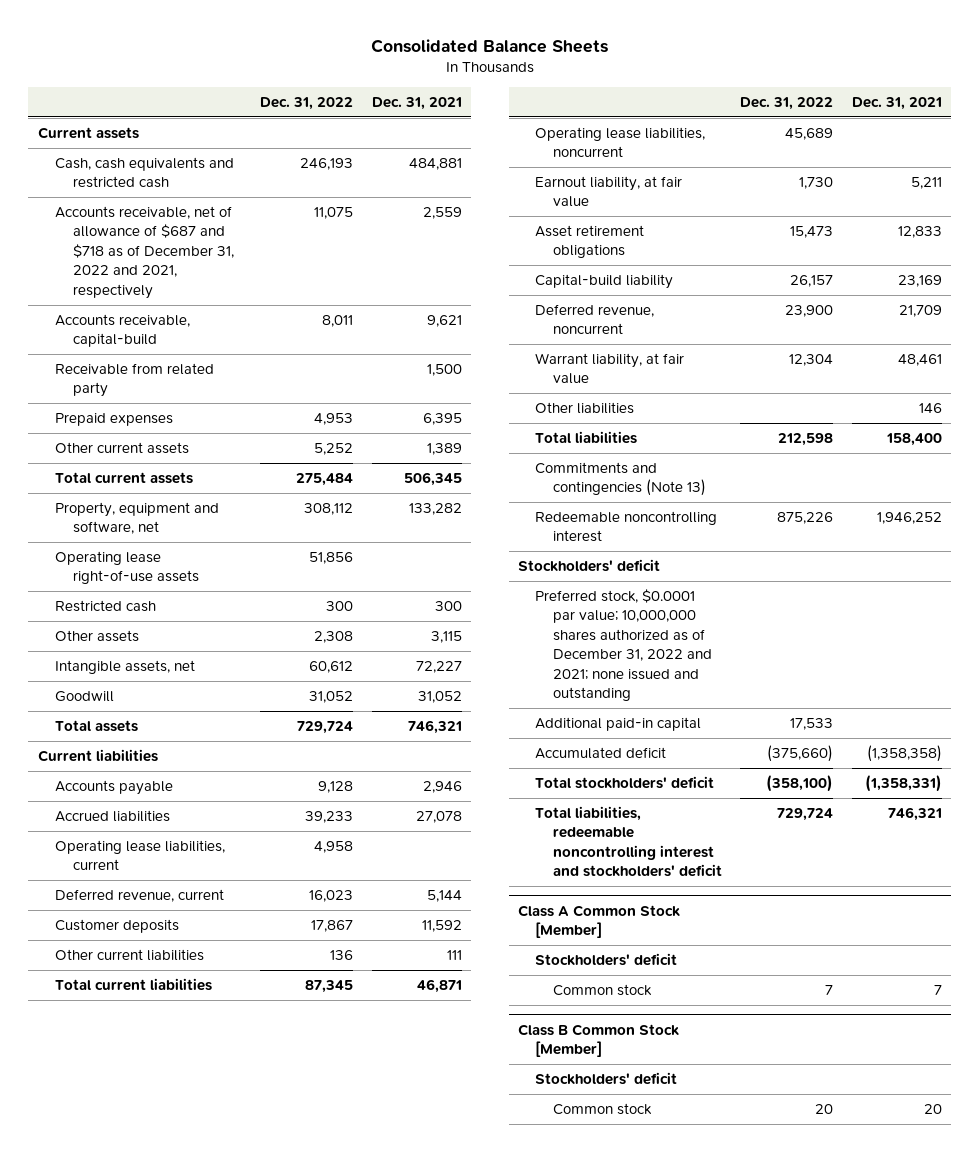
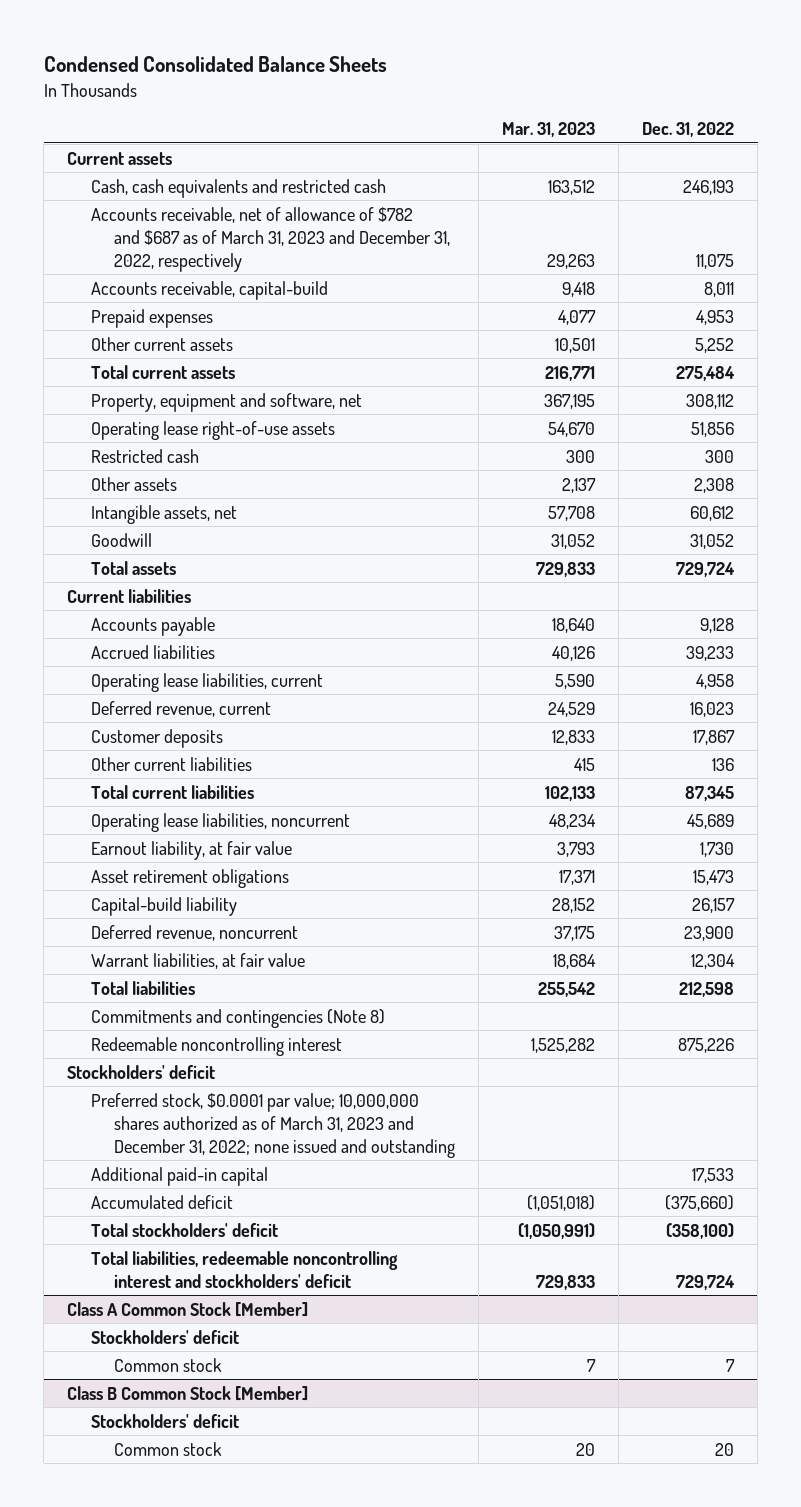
[370,38,608,53] Consolidated Balance Sheets -> [43,56,387,73] Condensed Consolidated Balance Sheets
[371,97,462,111] Dec. 31, 2021 -> none
none -> [501,122,595,138] Mar. 31, 2023
[55,206,234,299] Accounts receivable, net of allowance of $687 and $718 as of December 31, 2022 and 2021, respectively -> [90,206,450,272] Accounts receivable, net of allowance of $782 and $687 as of March 31, 2023 and December 31, 2022, respectively
[55,363,215,398] Receivable from related party -> none
[535,402,635,415] Other liabilities -> none
[535,353,685,385] Warrant liability, at fair value -> [90,952,305,969] Warrant liabilities, at fair value
[535,462,706,497] Commitments and contingencies (Note 13) -> [90,1008,385,1028] Commitments and contingencies (Note 8)
[535,589,712,702] Preferred stock, $0.0001 par value; 10,000,000 shares authorized as of December 31, 2022 and 2021; none issued and outstanding -> [90,1092,455,1158] Preferred stock, $0.0001 par value; 10,000,000 shares authorized as of March 31, 2023 and December 31, 2022; none issued and outstanding

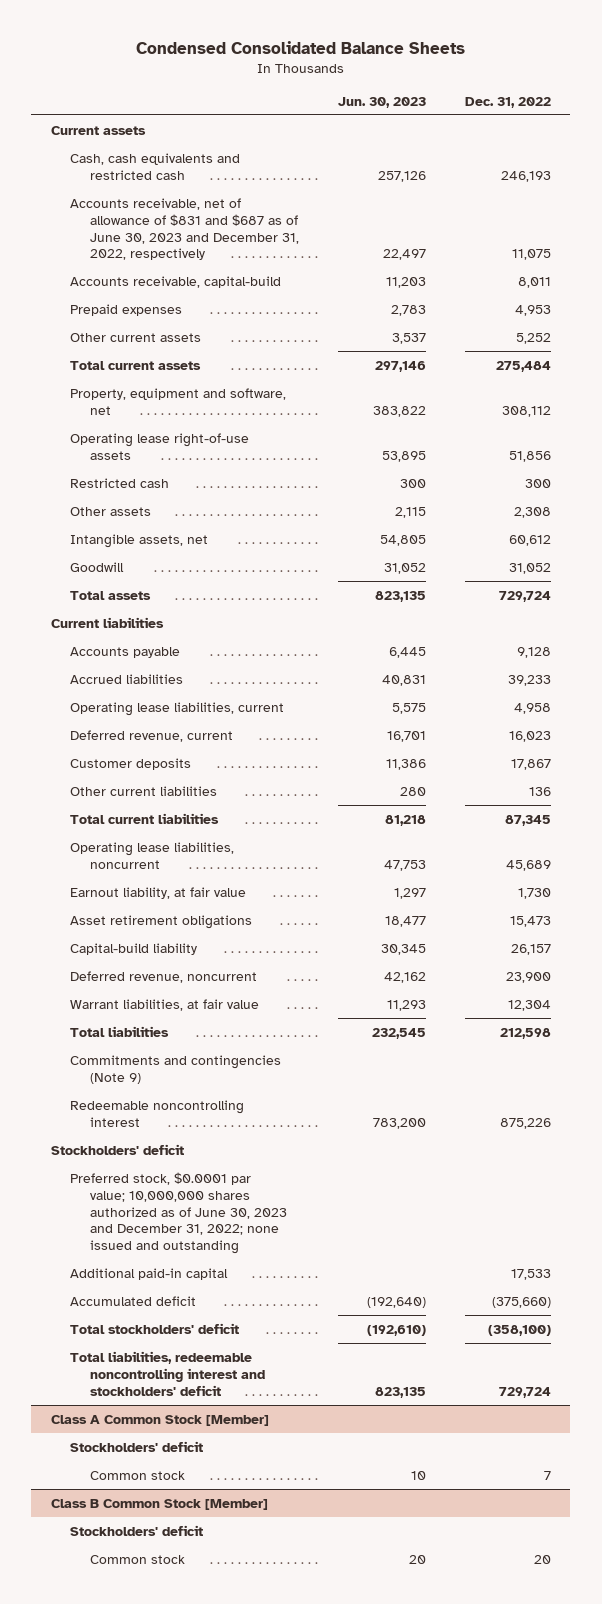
[501,122,595,138] Mar. 31, 2023 -> none
none -> [337,96,426,108] Jun. 30, 2023
[90,206,450,272] Accounts receivable, net of allowance of $782 and $687 as of March 31, 2023 and December 31, 2022, respectively -> [70,197,299,261] Accounts receivable, net of allowance of $831 and $687 as of June 30, 2023 and December 31, 2022, respectively
[90,1008,385,1028] Commitments and contingencies (Note 8) -> [70,1054,282,1084] Commitments and contingencies (Note 9)
[90,1092,455,1158] Preferred stock, $0.0001 par value; 10,000,000 shares authorized as of March 31, 2023 and December 31, 2022; none issued and outstanding -> [70,1171,287,1255] Preferred stock, $0.0001 par value; 10,000,000 shares authorized as of June 30, 2023 and December 31, 2022; none issued and outstanding

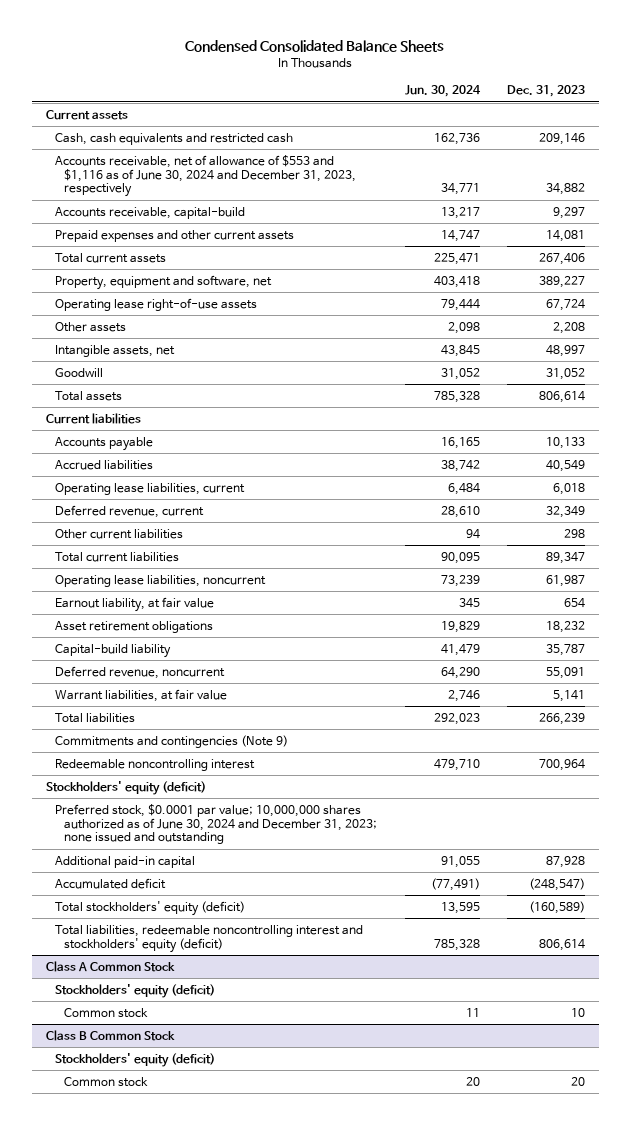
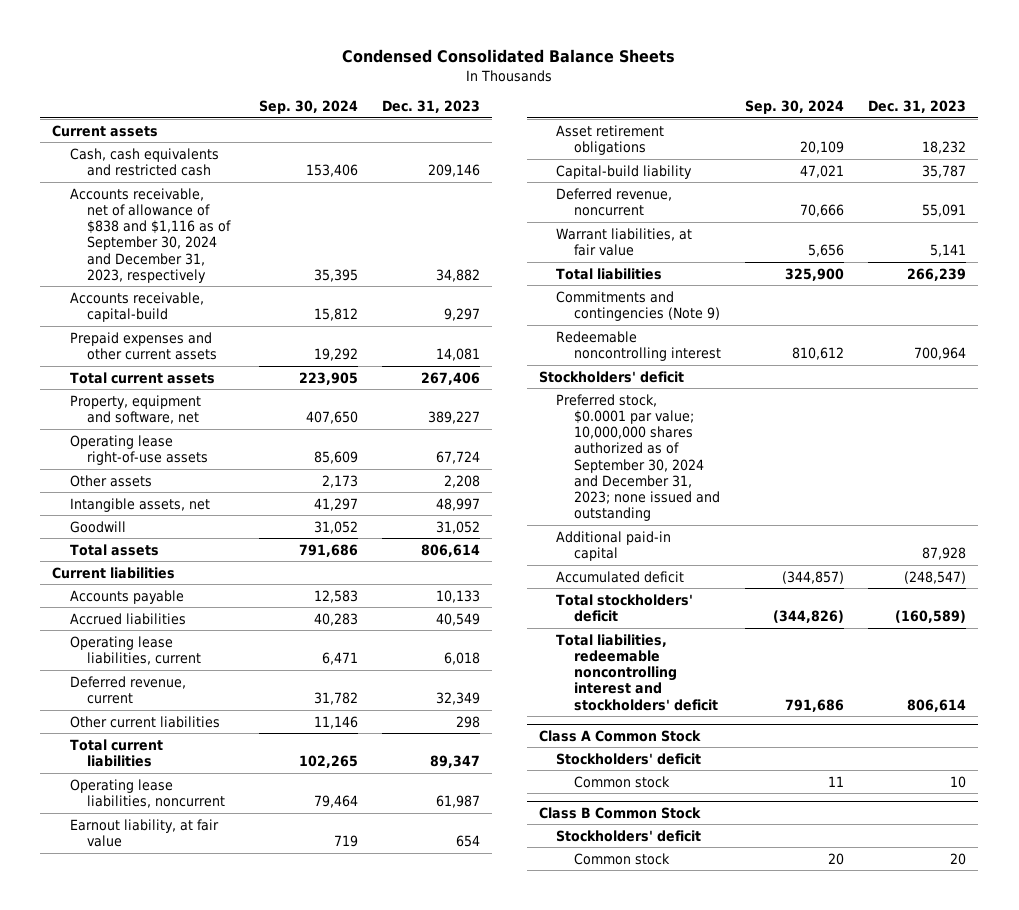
[404,85,481,98] Jun. 30, 2024 -> none
none -> [258,100,358,115] Sep. 30, 2024
[54,154,357,198] Accounts receivable, net of allowance of $553 and $1,116 as of June 30, 2024 and December 31, 2023, respectively -> [69,187,232,283] Accounts receivable, net of allowance of $838 and $1,116 as of September 30, 2024 and December 31, 2023, respectively
[45,780,206,795] Stockholders' equity (deficit) -> [538,370,684,383] Stockholders' deficit
[54,803,378,845] Preferred stock, $0.0001 par value; 10,000,000 shares authorized as of June 30, 2024 and December 31, 2023; none issued and outstanding -> [556,393,720,522] Preferred stock, $0.0001 par value; 10,000,000 shares authorized as of September 30, 2024 and December 31, 2023; none issued and outstanding
[54,900,245,916] Total stockholders' equity (deficit) -> [556,593,694,622] Total stockholders' deficit
[54,924,363,953] Total liabilities, redeemable noncontrolling interest and stockholders' equity (deficit) -> [556,633,718,711] Total liabilities, redeemable noncontrolling interest and stockholders' deficit
[54,983,215,998] Stockholders' equity (deficit) -> [556,752,702,765] Stockholders' deficit
[54,1052,215,1067] Stockholders' equity (deficit) -> [556,829,702,842] Stockholders' deficit

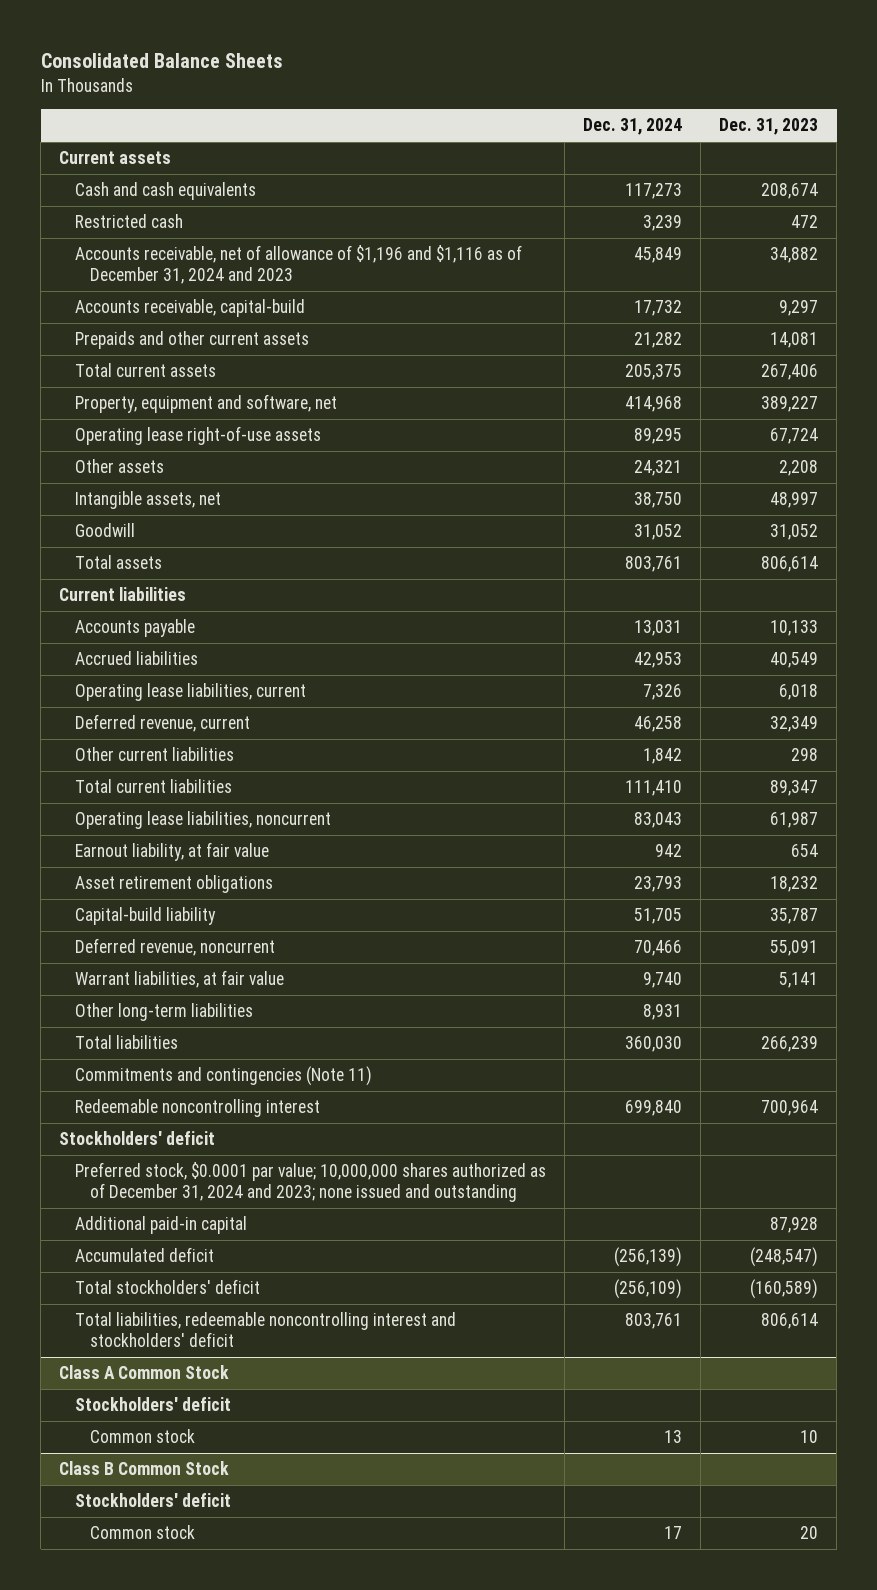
[342,48,676,63] Condensed Consolidated Balance Sheets -> [40,52,283,68] Consolidated Balance Sheets
[258,100,358,115] Sep. 30, 2024 -> none
none -> [582,118,682,136] Dec. 31, 2024
[69,147,219,176] Cash, cash equivalents and restricted cash -> [74,182,256,201] Cash and cash equivalents
[427,163,480,177] 209,146 -> [760,183,818,200] 208,674
none -> [74,214,183,229] Restricted cash
[69,187,232,283] Accounts receivable, net of allowance of $838 and $1,116 as of September 30, 2024 and December 31, 2023, respectively -> [74,245,522,284] Accounts receivable, net of allowance of $1,196 and $1,116 as of December 31, 2024 and 2023
[69,331,218,360] Prepaid expenses and other current assets -> [74,331,309,350] Prepaids and other current assets
none -> [74,1003,253,1022] Other long-term liabilities
[556,290,720,321] Commitments and contingencies (Note 9) -> [74,1066,372,1087] Commitments and contingencies (Note 11)
[556,393,720,522] Preferred stock, $0.0001 par value; 10,000,000 shares authorized as of September 30, 2024 and December 31, 2023; none issued and outstanding -> [74,1162,546,1202] Preferred stock, $0.0001 par value; 10,000,000 shares authorized as of December 31, 2024 and 2023; none issued and outstanding

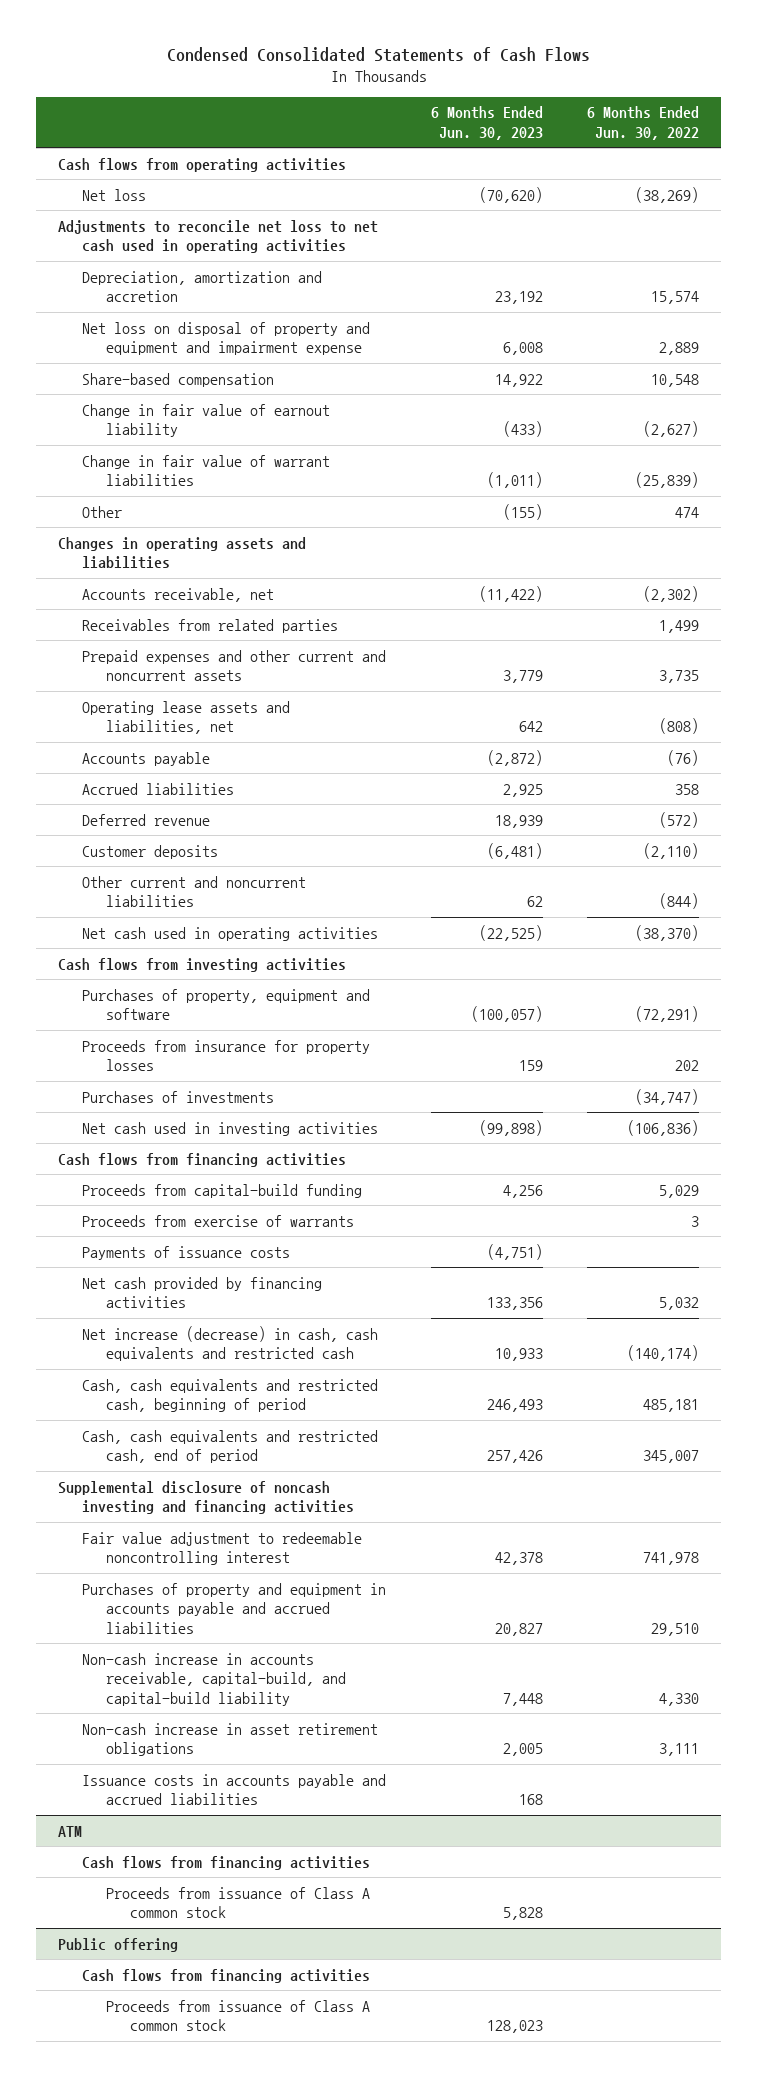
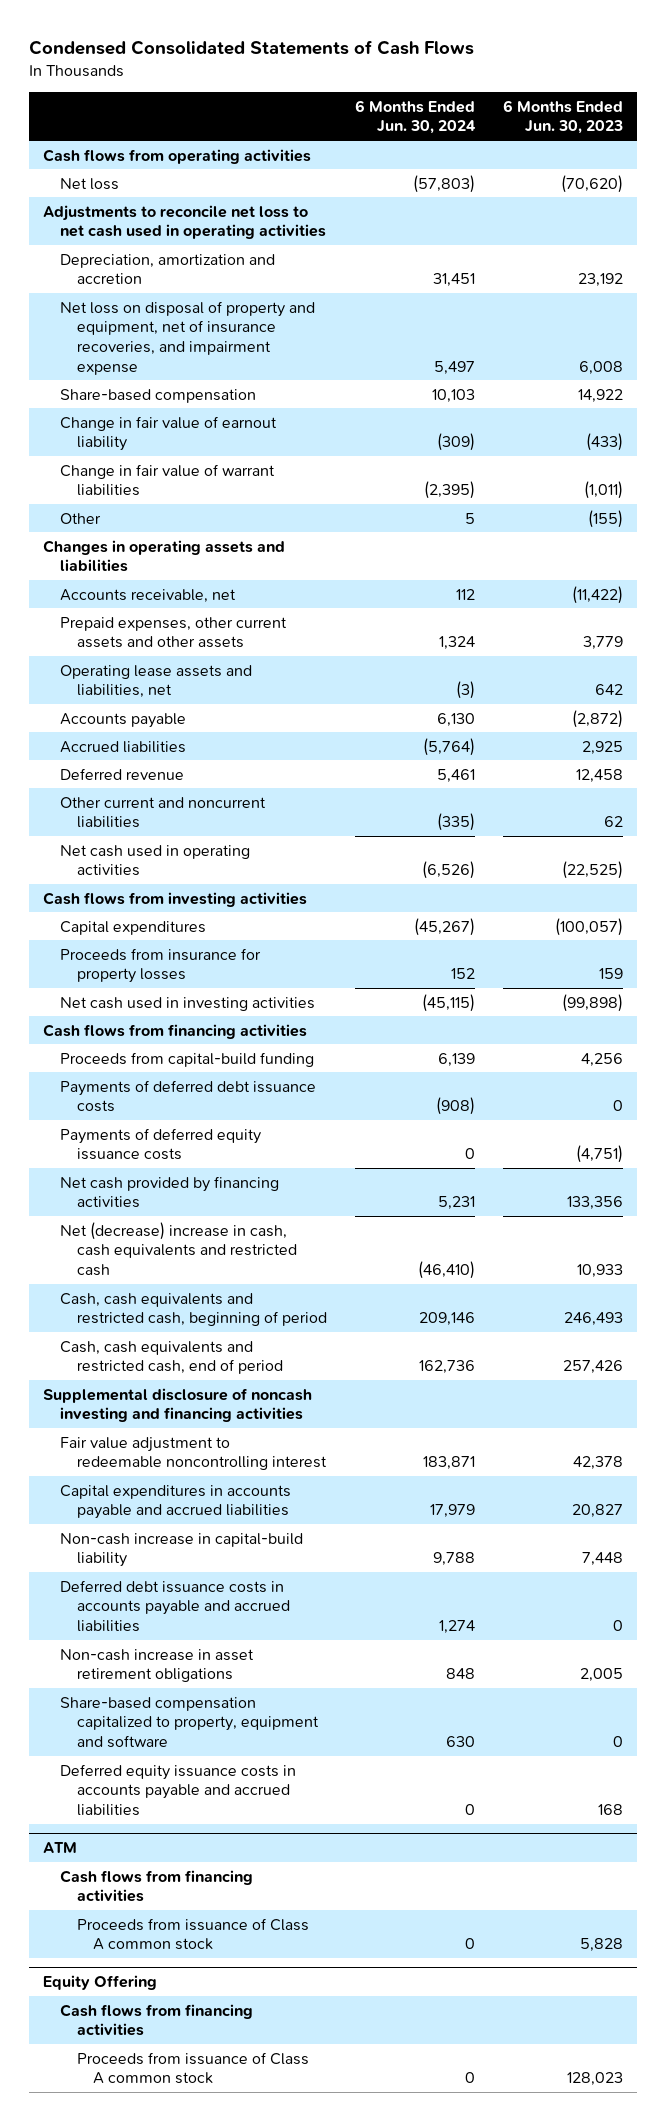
[587,106,700,140] 6 Months Ended Jun. 30, 2022 -> none
none -> [354,99,476,135] 6 Months Ended Jun. 30, 2024
[82,321,371,356] Net loss on disposal of property and equipment and impairment expense -> [59,300,315,375] Net loss on disposal of property and equipment, net of insurance recoveries, and impairment expense
[82,618,339,633] Receivables from related parties -> none
[82,649,387,682] Prepaid expenses and other current and noncurrent assets -> [59,616,287,649] Prepaid expenses, other current assets and other assets
[82,844,219,859] Customer deposits -> none
[494,814,543,828] 18,939 -> [575,768,623,783] 12,458
[82,988,371,1021] Purchases of property, equipment and software -> [59,920,206,935] Capital expenditures
[82,1090,275,1103] Purchases of investments -> none
[82,1214,355,1227] Proceeds from exercise of warrants -> none
none -> [59,1079,316,1113] Payments of deferred debt issuance costs
[82,1245,291,1260] Payments of issuance costs -> [59,1127,261,1161] Payments of deferred equity issuance costs
[82,1325,379,1362] Net increase (decrease) in cash, cash equivalents and restricted cash -> [59,1221,297,1276] Net (decrease) increase in cash, cash equivalents and restricted cash
[82,1582,387,1634] Purchases of property and equipment in accounts payable and accrued liabilities -> [59,1484,291,1520] Capital expenditures in accounts payable and accrued liabilities
[82,1652,347,1706] Non-cash increase in accounts receivable, capital-build, and capital-build liability -> [59,1532,303,1568] Non-cash increase in capital-build liability
none -> [59,1579,290,1632] Deferred debt issuance costs in accounts payable and accrued liabilities
none -> [59,1696,319,1748] Share-based compensation capitalized to property, equipment and software
[82,1773,387,1806] Issuance costs in accounts payable and accrued liabilities -> [59,1763,296,1816] Deferred equity issuance costs in accounts payable and accrued liabilities
[58,1937,179,1952] Public offering -> none
none -> [43,1975,158,1991] Equity Offering

